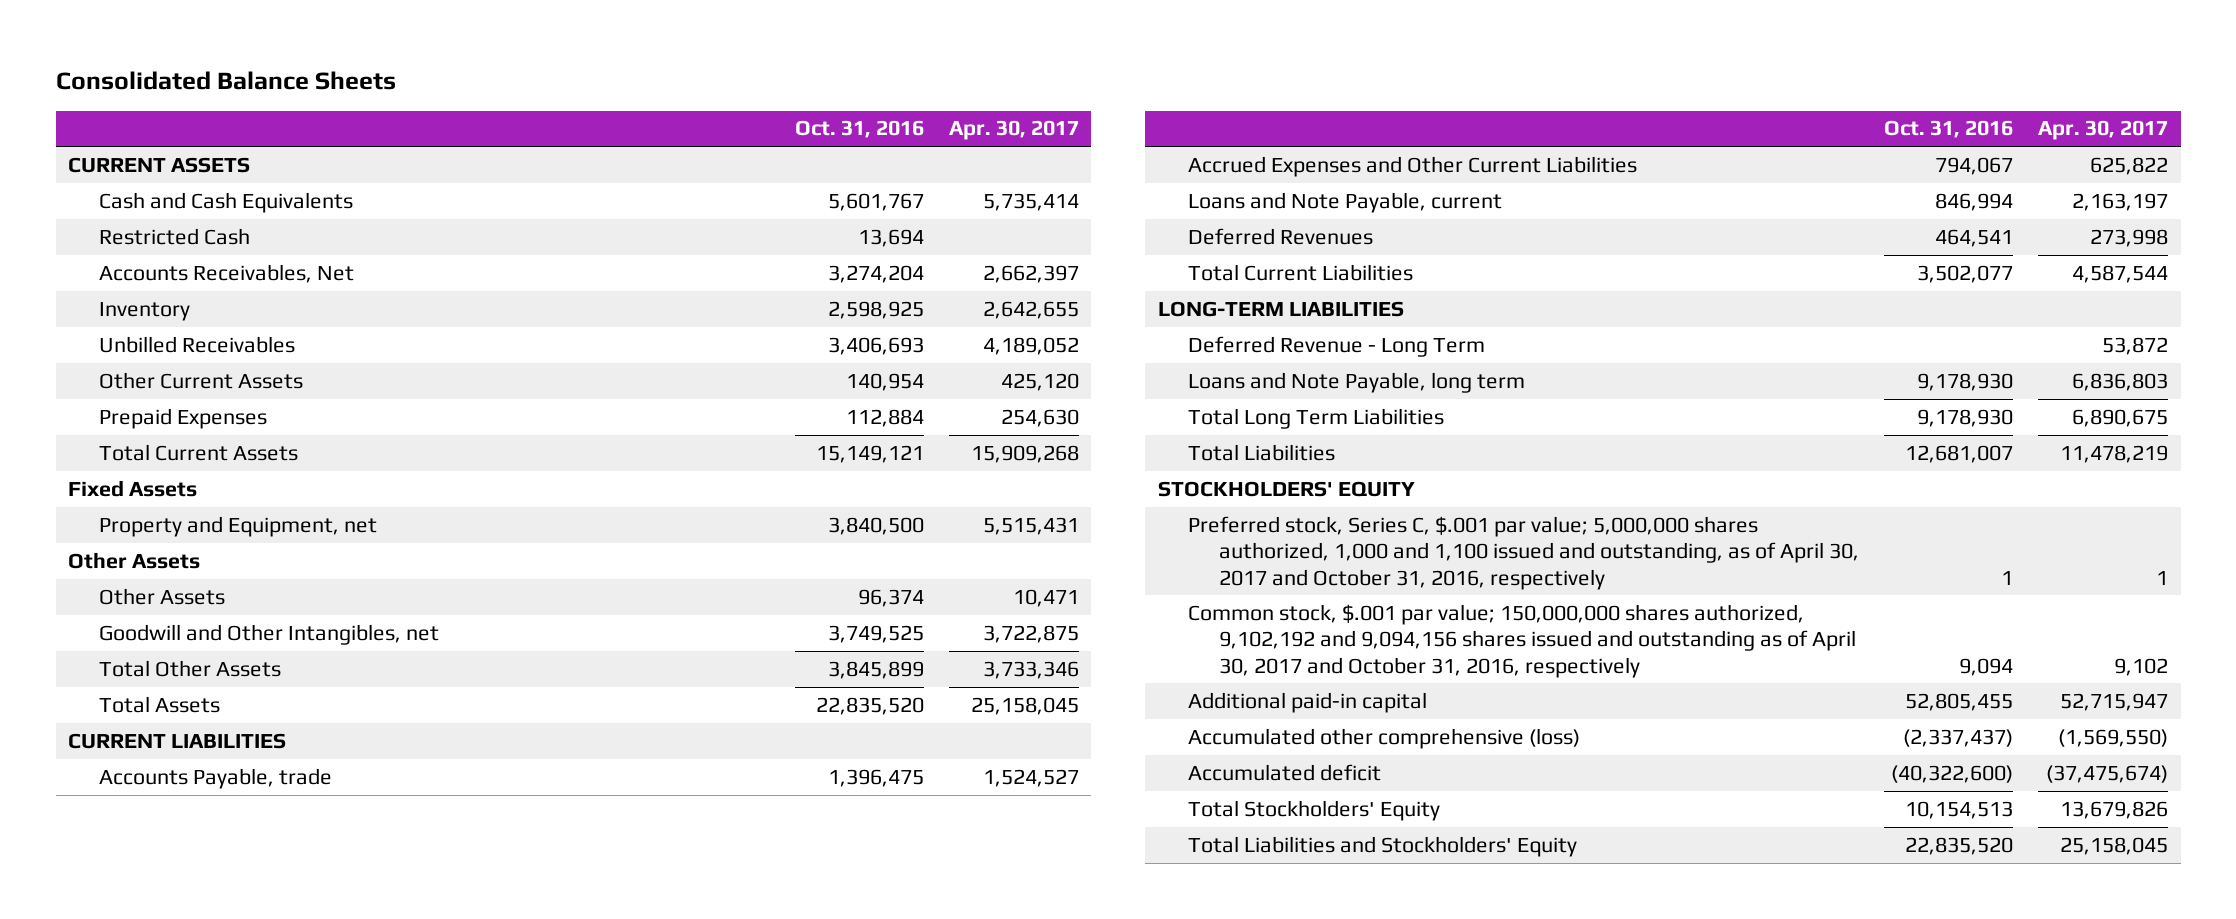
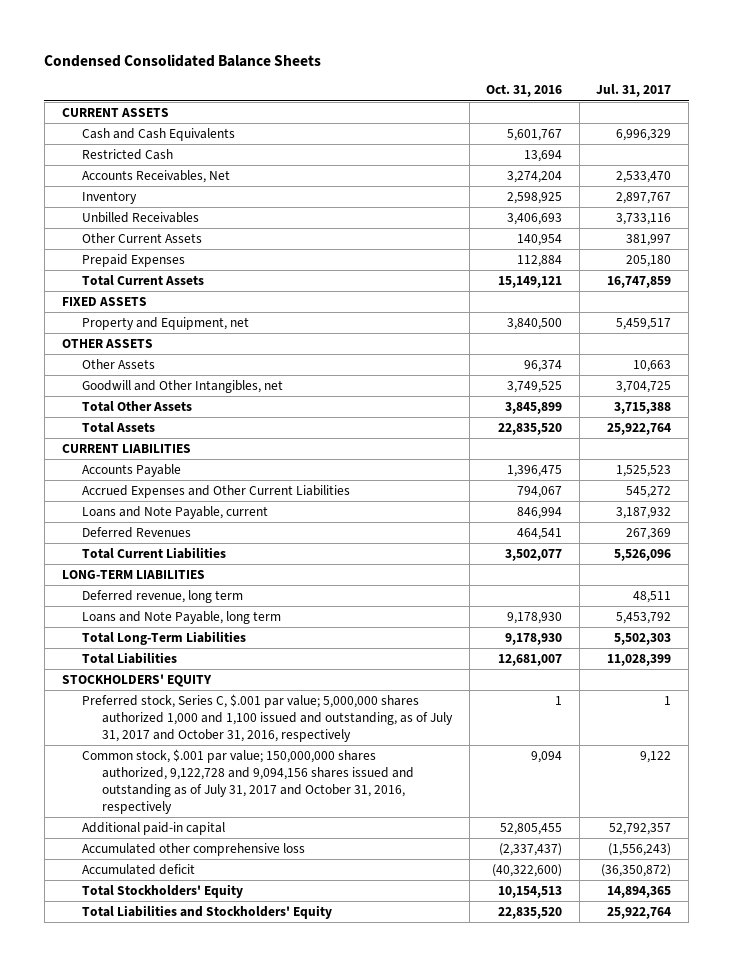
[55,71,396,91] Consolidated Balance Sheets -> [44,53,322,67] Condensed Consolidated Balance Sheets
[948,120,1079,141] Apr. 30, 2017 -> none
none -> [596,84,672,98] Jul. 31, 2017
[68,479,198,497] Fixed Assets -> [61,297,147,307] FIXED ASSETS
[68,551,201,569] Other Assets -> [61,339,153,349] OTHER ASSETS
[98,767,332,789] Accounts Payable, trade -> [81,464,181,478] Accounts Payable
[1188,335,1486,357] Deferred Revenue - Long Term -> [81,590,243,604] Deferred revenue, long term
[1188,407,1445,429] Total Long Term Liabilities -> [81,631,246,646] Total Long-Term Liabilities
[1188,515,1860,590] Preferred stock, Series C, $.001 par value; 5,000,000 shares authorized, 1,000 and 1,100 issued and outstanding, as of April 30, 2017 and October 31, 2016, respectively -> [81,694,454,742] Preferred stock, Series C, $.001 par value; 5,000,000 shares authorized 1,000 and 1,100 issued and outstanding, as of July 31, 2017 and October 31, 2016, respectively
[1188,603,1857,678] Common stock, $.001 par value; 150,000,000 shares authorized, 9,102,192 and 9,094,156 shares issued and outstanding as of April 30, 2017 and October 31, 2016, respectively -> [81,749,415,814] Common stock, $.001 par value; 150,000,000 shares authorized, 9,122,728 and 9,094,156 shares issued and outstanding as of July 31, 2017 and October 31, 2016, respectively
[1188,727,1581,749] Accumulated other comprehensive (loss) -> [81,843,305,857] Accumulated other comprehensive loss

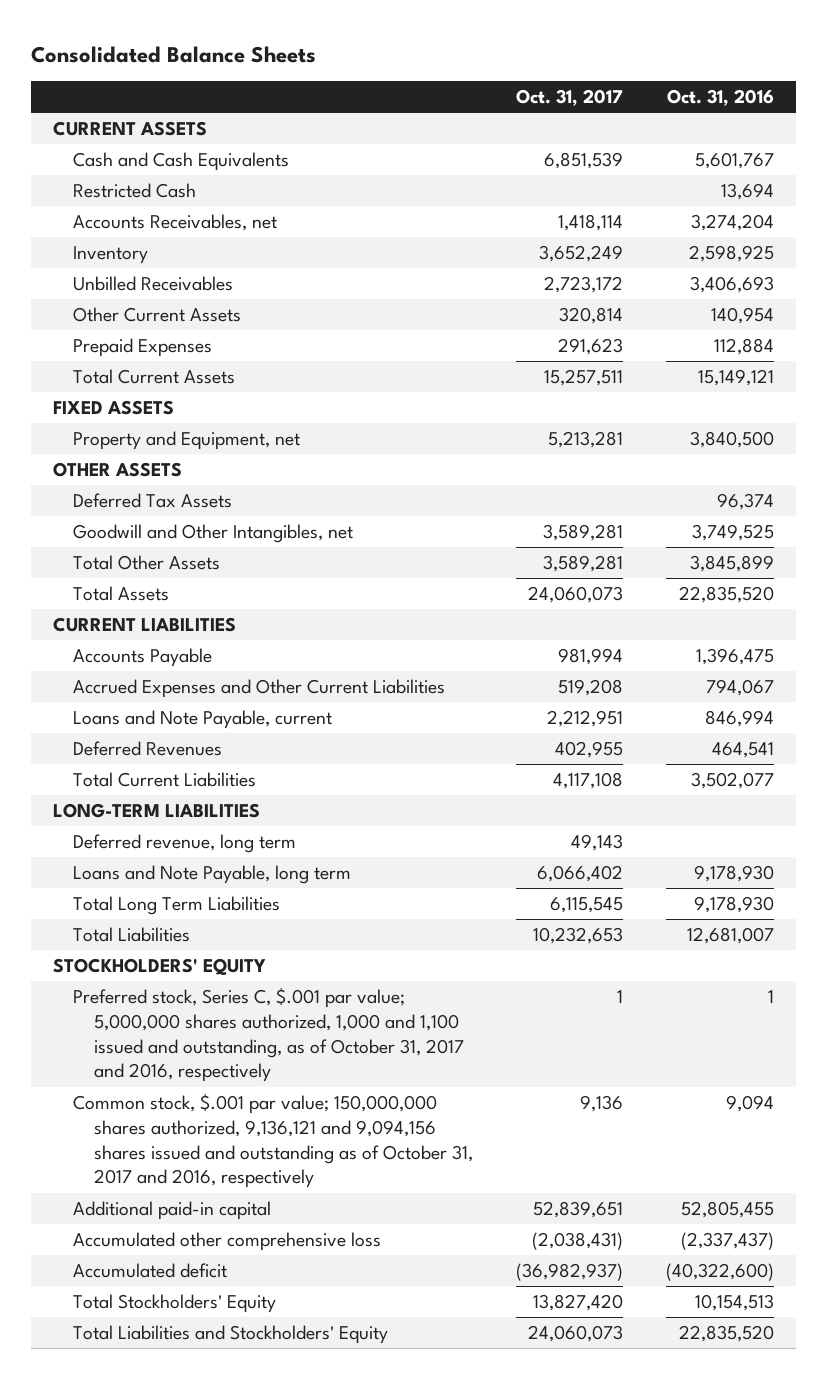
[44,53,322,67] Condensed Consolidated Balance Sheets -> [31,45,317,63] Consolidated Balance Sheets
[596,84,672,98] Jul. 31, 2017 -> none
none -> [516,89,624,107] Oct. 31, 2017
[81,170,230,184] Accounts Receivables, Net -> [73,214,278,232] Accounts Receivables, net
[81,359,155,370] Other Assets -> [73,493,233,509] Deferred Tax Assets
[81,631,246,646] Total Long-Term Liabilities -> [73,896,281,916] Total Long Term Liabilities
[81,694,454,742] Preferred stock, Series C, $.001 par value; 5,000,000 shares authorized 1,000 and 1,100 issued and outstanding, as of July 31, 2017 and October 31, 2016, respectively -> [73,988,465,1083] Preferred stock, Series C, $.001 par value; 5,000,000 shares authorized, 1,000 and 1,100 issued and outstanding, as of October 31, 2017 and 2016, respectively
[81,749,415,814] Common stock, $.001 par value; 150,000,000 shares authorized, 9,122,728 and 9,094,156 shares issued and outstanding as of July 31, 2017 and October 31, 2016, respectively -> [73,1094,474,1189] Common stock, $.001 par value; 150,000,000 shares authorized, 9,136,121 and 9,094,156 shares issued and outstanding as of October 31, 2017 and 2016, respectively

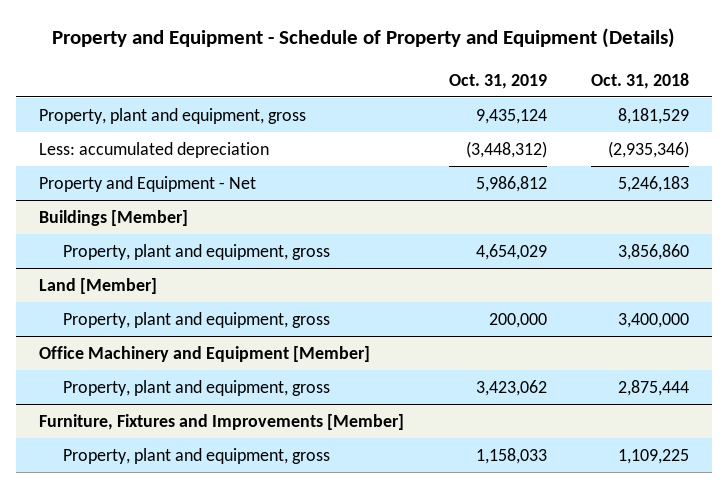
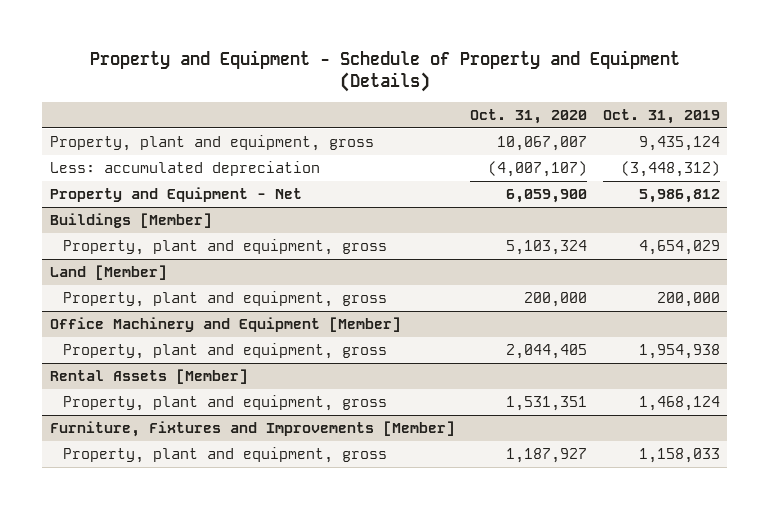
[591,72,690,89] Oct. 31, 2018 -> none
none -> [470,108,588,124] Oct. 31, 2020
[475,379,547,396] 3,423,062 -> [638,344,720,360] 1,954,938
none -> [49,369,248,385] Rental Assets [Member]
none -> [63,395,388,412] Property, plant and equipment, gross

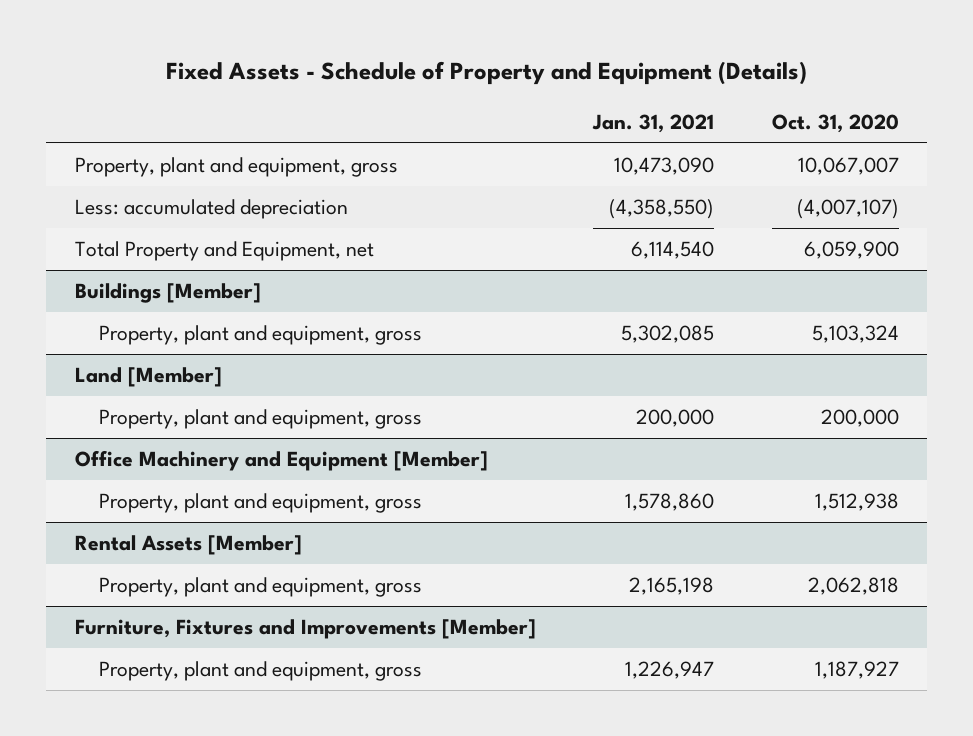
[89,49,680,93] Property and Equipment - Schedule of Property and Equipment (Details) -> [165,61,807,86] Fixed Assets - Schedule of Property and Equipment (Details)
[602,108,720,124] Oct. 31, 2019 -> none
none -> [592,113,715,133] Jan. 31, 2021
[49,187,302,203] Property and Equipment - Net -> [74,241,374,262] Total Property and Equipment, net
[506,344,588,360] 2,044,405 -> [814,493,899,512] 1,512,938
[506,396,588,412] 1,531,351 -> [807,577,899,596] 2,062,818

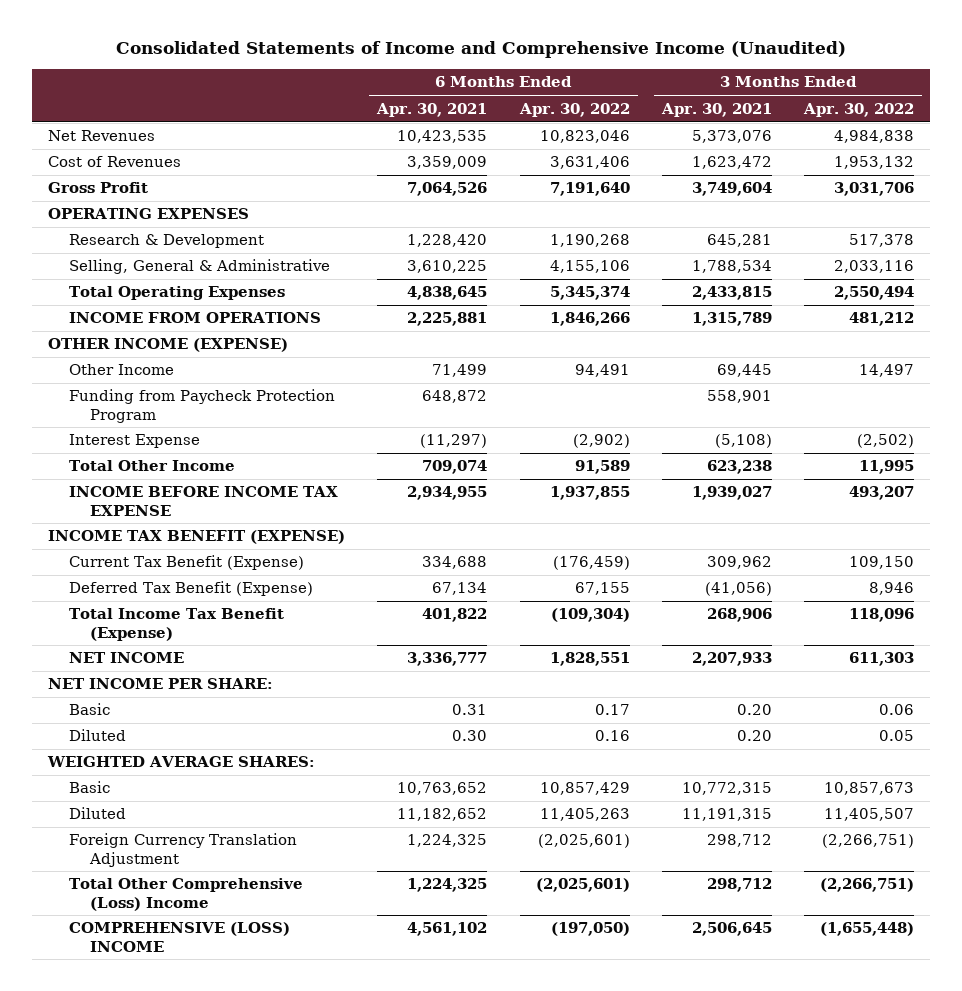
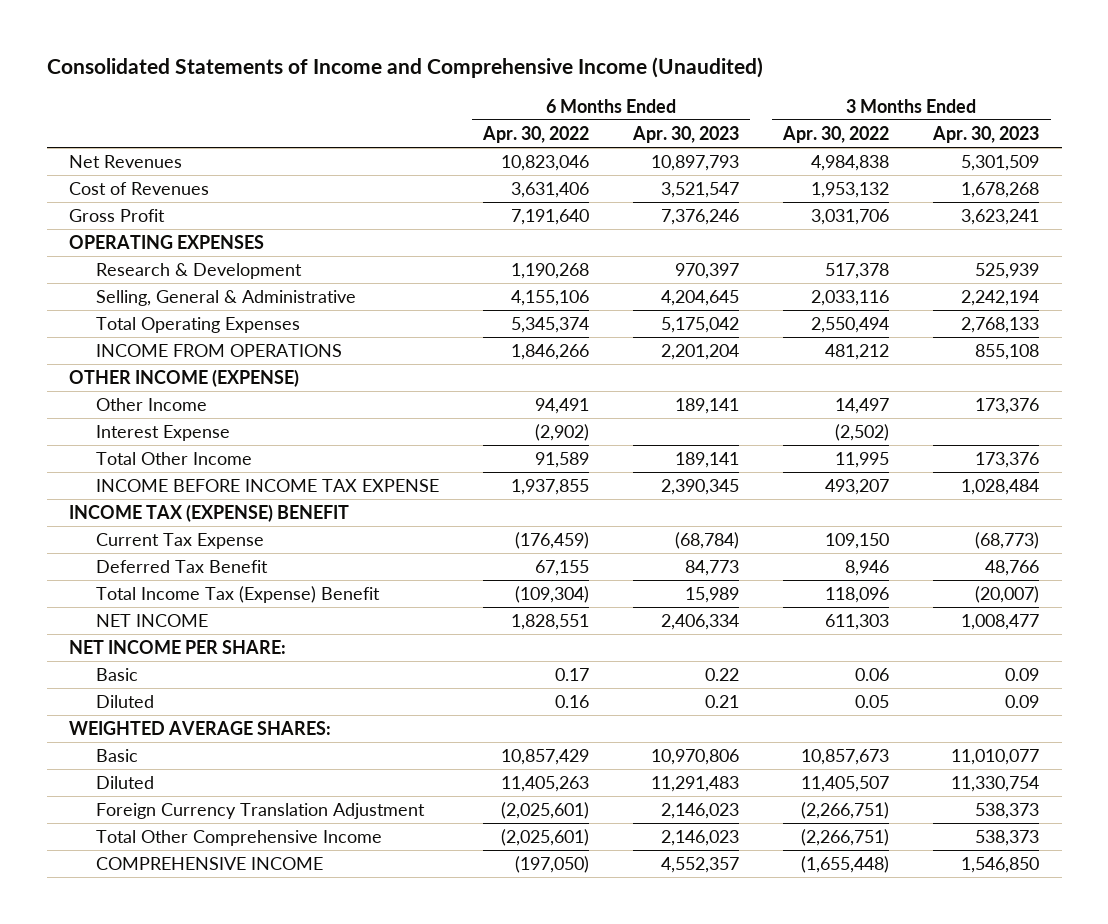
[376,102,488,117] Apr. 30, 2021 -> none
[660,102,772,117] Apr. 30, 2021 -> none
none -> [632,126,740,144] Apr. 30, 2023
none -> [932,126,1040,144] Apr. 30, 2023
[68,389,335,423] Funding from Paycheck Protection Program -> none
[47,530,345,545] INCOME TAX BENEFIT (EXPENSE) -> [68,504,349,523] INCOME TAX (EXPENSE) BENEFIT
[68,555,304,571] Current Tax Benefit (Expense) -> [95,533,264,550] Current Tax Expense
[68,581,313,597] Deferred Tax Benefit (Expense) -> [95,560,268,574] Deferred Tax Benefit
[68,608,284,641] Total Income Tax Benefit (Expense) -> [95,586,380,604] Total Income Tax (Expense) Benefit
[68,878,303,911] Total Other Comprehensive (Loss) Income -> [95,830,382,847] Total Other Comprehensive Income
[68,922,290,952] COMPREHENSIVE (LOSS) INCOME -> [95,857,323,871] COMPREHENSIVE INCOME

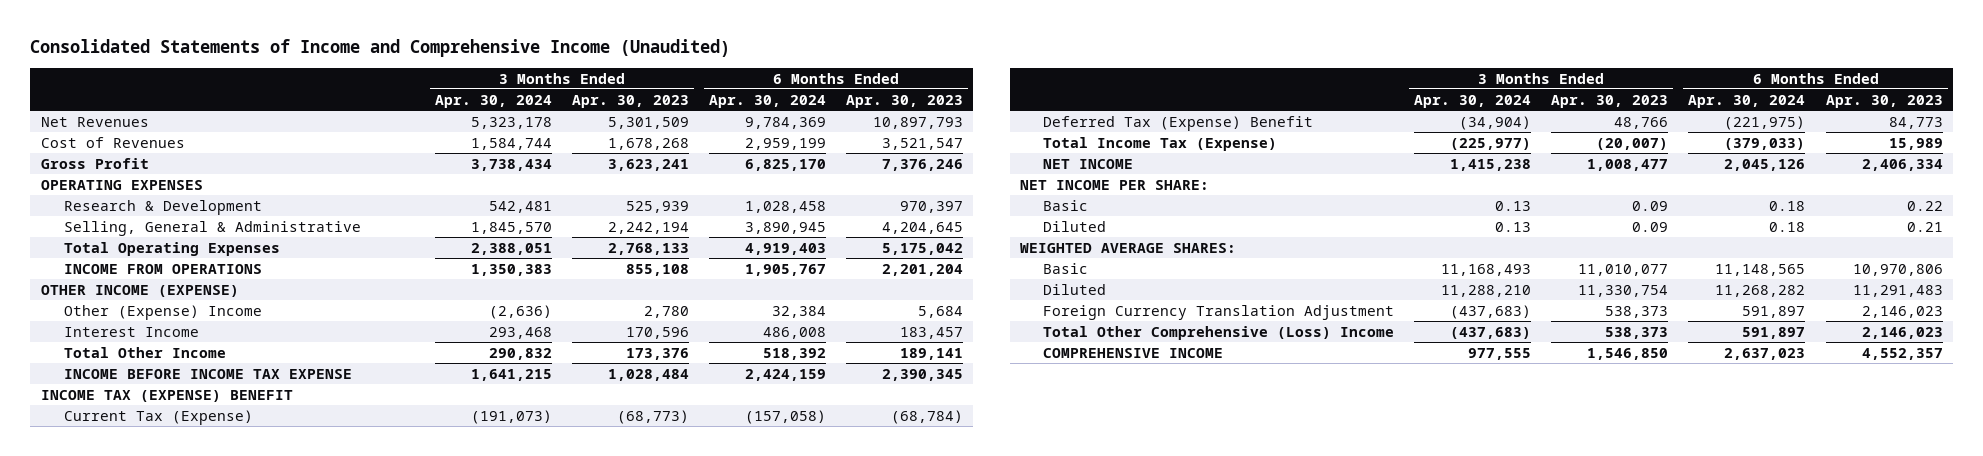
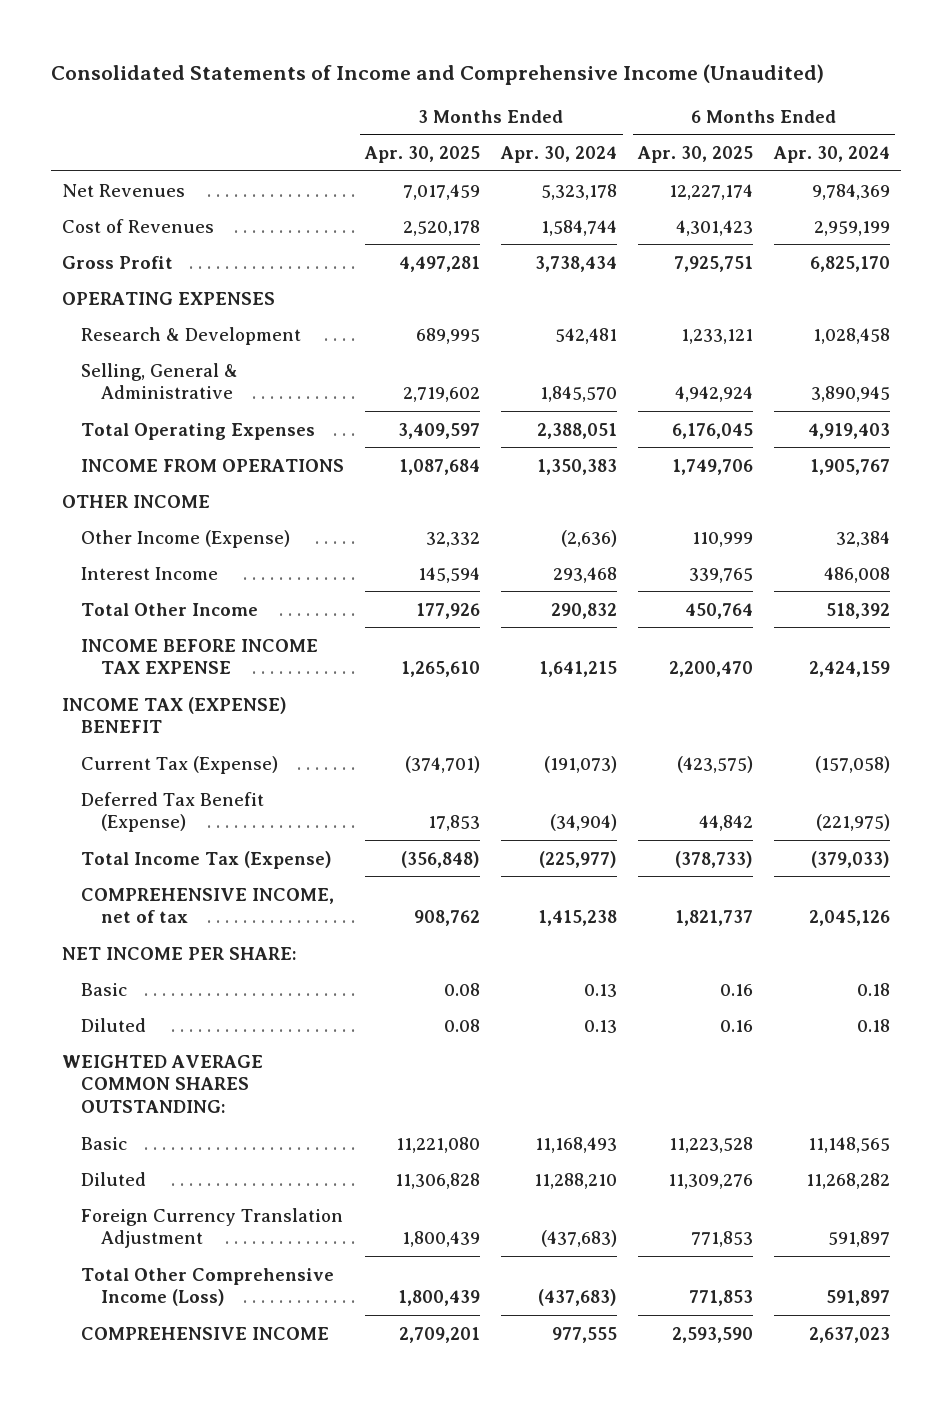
[571,94,689,108] Apr. 30, 2023 -> none
[846,94,964,108] Apr. 30, 2023 -> none
none -> [364,146,481,164] Apr. 30, 2025
none -> [637,146,754,164] Apr. 30, 2025
[40,284,239,297] OTHER INCOME (EXPENSE) -> [61,494,210,508] OTHER INCOME
[63,304,262,320] Other (Expense) Income -> [81,529,291,548] Other Income (Expense)
[1042,115,1313,131] Deferred Tax (Expense) Benefit -> [81,791,265,833] Deferred Tax Benefit (Expense)
[1042,158,1133,169] NET INCOME -> [81,887,335,924] COMPREHENSIVE INCOME, net of tax
[1019,242,1236,253] WEIGHTED AVERAGE SHARES: -> [61,1054,263,1113] WEIGHTED AVERAGE COMMON SHARES OUTSTANDING:
[1042,325,1394,340] Total Other Comprehensive (Loss) Income -> [81,1267,335,1307] Total Other Comprehensive Income (Loss)

